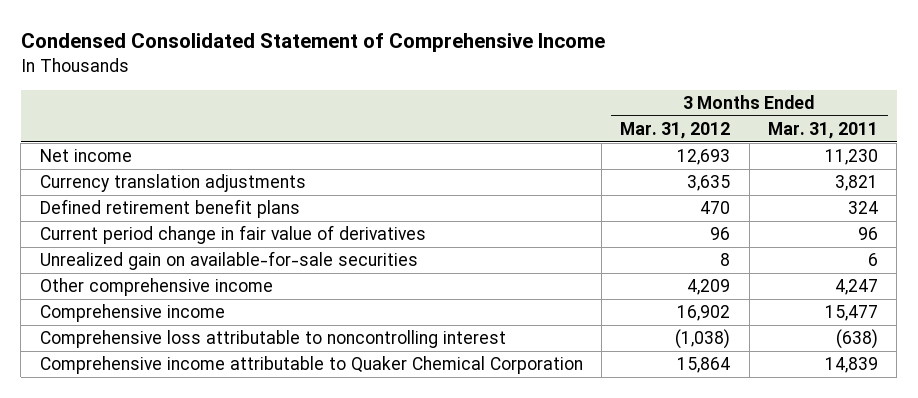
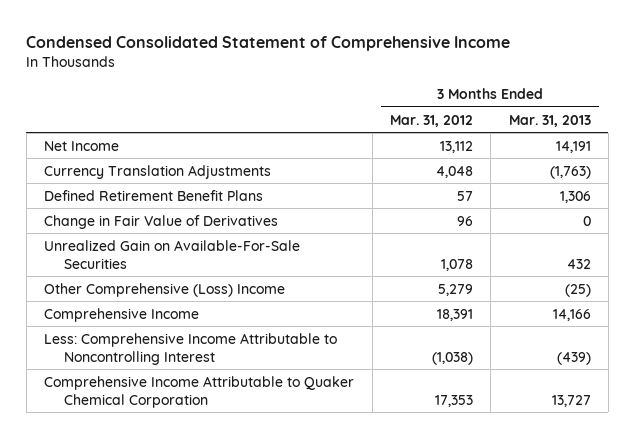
[768,121,879,139] Mar. 31, 2011 -> none
none -> [508,114,591,127] Mar. 31, 2013
[39,149,132,163] Net income -> [44,140,120,151] Net Income
[677,149,731,166] 12,693 -> [439,140,473,153] 13,112
[39,174,306,193] Currency translation adjustments -> [44,164,272,179] Currency Translation Adjustments
[687,175,731,192] 3,635 -> [435,165,473,178] 4,048
[39,199,300,219] Defined retirement benefit plans -> [44,189,264,201] Defined Retirement Benefit Plans
[700,201,731,215] 470 -> [456,190,473,201] 57
[39,225,426,245] Current period change in fair value of derivatives -> [44,214,279,229] Change in Fair Value of Derivatives
[39,251,418,271] Unrealized gain on available-for-sale securities -> [44,239,301,269] Unrealized Gain on Available-For-Sale Securities
[720,253,731,267] 8 -> [440,258,473,271] 1,078
[39,278,273,297] Other comprehensive income -> [44,282,286,297] Other Comprehensive (Loss) Income
[687,279,731,296] 4,209 -> [437,283,473,296] 5,279
[39,304,225,323] Comprehensive income -> [44,307,200,322] Comprehensive Income
[677,305,731,322] 16,902 -> [436,308,473,321] 18,391
[39,330,506,349] Comprehensive loss attributable to noncontrolling interest -> [44,332,338,365] Less: Comprehensive Income Attributable to Noncontrolling Interest
[39,356,583,375] Comprehensive income attributable to Quaker Chemical Corporation -> [44,375,355,408] Comprehensive Income Attributable to Quaker Chemical Corporation
[677,357,731,374] 15,864 -> [434,394,473,407] 17,353

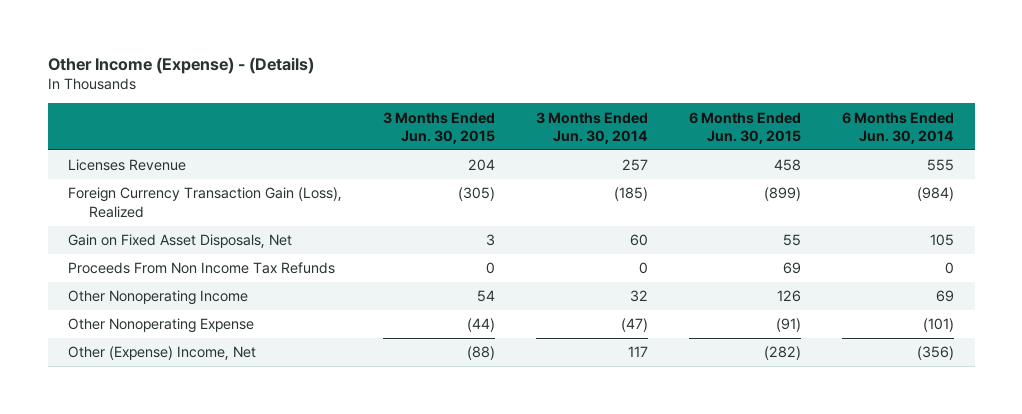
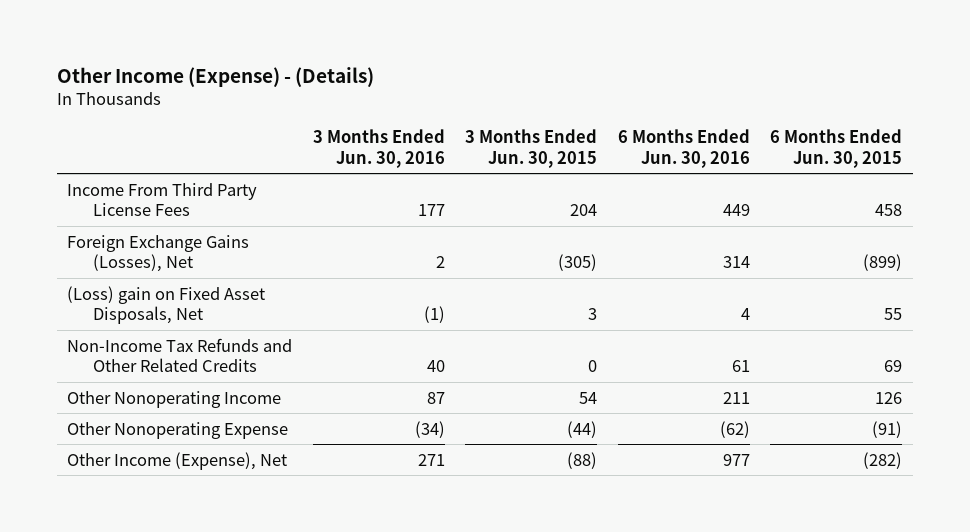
[536,111,649,144] 3 Months Ended Jun. 30, 2014 -> none
[842,111,955,144] 6 Months Ended Jun. 30, 2014 -> none
none -> [312,128,445,168] 3 Months Ended Jun. 30, 2016
none -> [617,128,750,168] 6 Months Ended Jun. 30, 2016
[68,159,187,172] Licenses Revenue -> [67,182,258,217] Income From Third Party License Fees
[68,187,343,218] Foreign Currency Transaction Gain (Loss), Realized -> [67,234,250,273] Foreign Exchange Gains (Losses), Net
[68,234,293,249] Gain on Fixed Asset Disposals, Net -> [67,285,266,325] (Loss) gain on Fixed Asset Disposals, Net
[68,262,336,275] Proceeds From Non Income Tax Refunds -> [67,337,293,373] Non-Income Tax Refunds and Other Related Credits
[68,346,257,361] Other (Expense) Income, Net -> [67,451,288,470] Other Income (Expense), Net

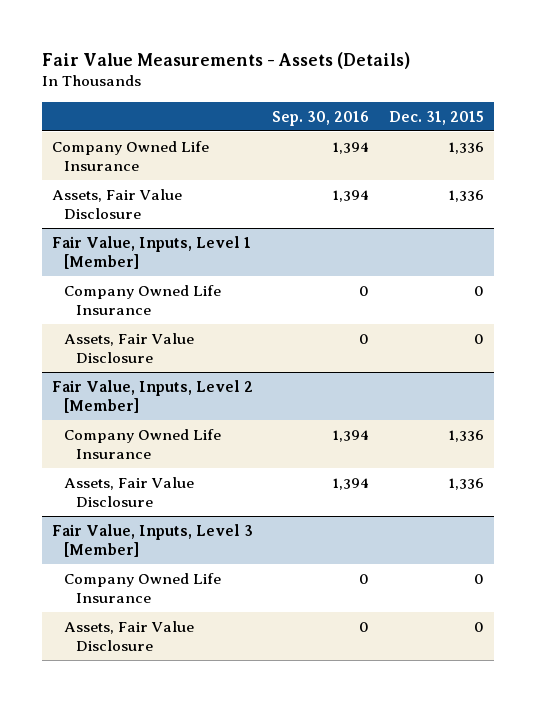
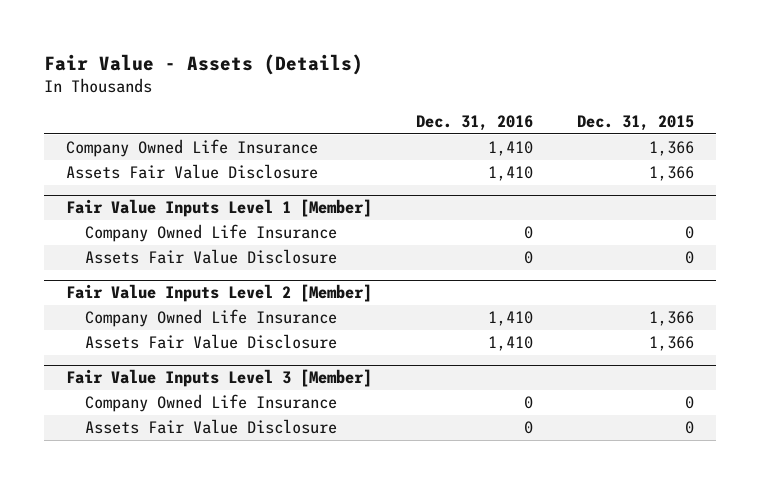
[42,51,411,69] Fair Value Measurements - Assets (Details) -> [44,54,364,76] Fair Value - Assets (Details)
[272,110,370,126] Sep. 30, 2016 -> none
none -> [416,115,534,132] Dec. 31, 2016
[448,141,485,154] 1,336 -> [649,141,695,157] 1,366
[51,188,182,219] Assets, Fair Value Disclosure -> [66,164,319,180] Assets Fair Value Disclosure
[448,189,485,202] 1,336 -> [649,166,695,182] 1,366
[51,235,251,269] Fair Value, Inputs, Level 1 [Member] -> [66,199,373,218] Fair Value Inputs Level 1 [Member]
[64,332,195,363] Assets, Fair Value Disclosure -> [85,249,338,265] Assets Fair Value Disclosure
[51,379,253,413] Fair Value, Inputs, Level 2 [Member] -> [66,284,373,303] Fair Value Inputs Level 2 [Member]
[448,429,485,442] 1,336 -> [649,311,695,327] 1,366
[64,476,195,507] Assets, Fair Value Disclosure -> [85,334,338,350] Assets Fair Value Disclosure
[448,477,485,490] 1,336 -> [649,336,695,352] 1,366
[51,523,253,557] Fair Value, Inputs, Level 3 [Member] -> [66,369,373,388] Fair Value Inputs Level 3 [Member]
[64,620,195,651] Assets, Fair Value Disclosure -> [85,419,338,435] Assets Fair Value Disclosure

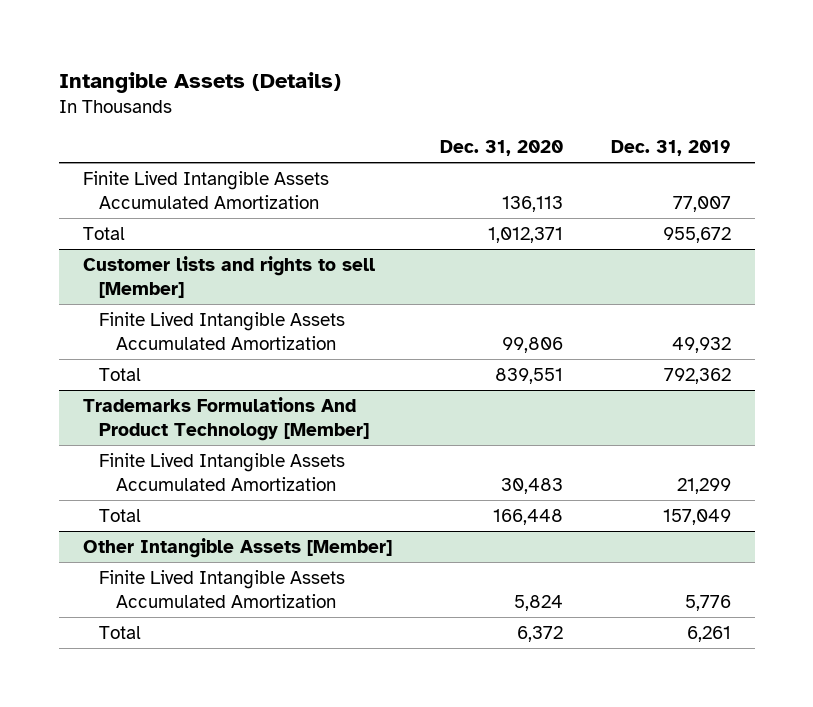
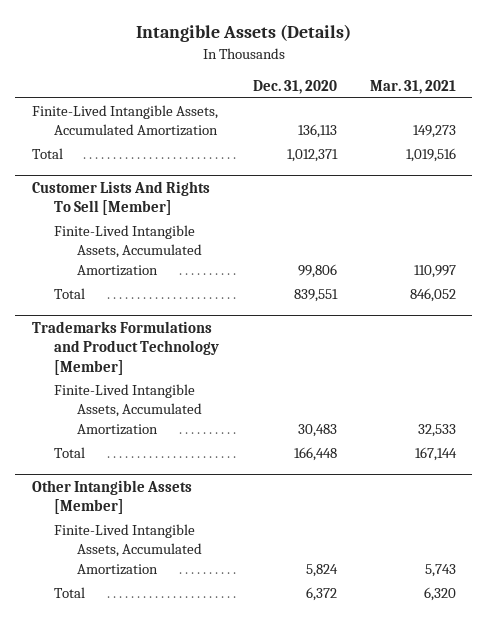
[610,140,731,157] Dec. 31, 2019 -> none
none -> [369,79,456,94] Mar. 31, 2021
[82,170,329,209] Finite Lived Intangible Assets Accumulated Amortization -> [31,105,219,137] Finite-Lived Intangible Assets, Accumulated Amortization
[82,255,375,298] Customer lists and rights to sell [Member] -> [31,180,210,216] Customer Lists And Rights To Sell [Member]
[99,311,346,350] Finite Lived Intangible Assets Accumulated Amortization -> [54,225,202,276] Finite-Lived Intangible Assets, Accumulated Amortization
[82,396,370,441] Trademarks Formulations And Product Technology [Member] -> [31,320,220,375] Trademarks Formulations and Product Technology [Member]
[99,452,346,491] Finite Lived Intangible Assets Accumulated Amortization -> [54,384,202,435] Finite-Lived Intangible Assets, Accumulated Amortization
[99,569,346,608] Finite Lived Intangible Assets Accumulated Amortization -> [54,524,202,575] Finite-Lived Intangible Assets, Accumulated Amortization

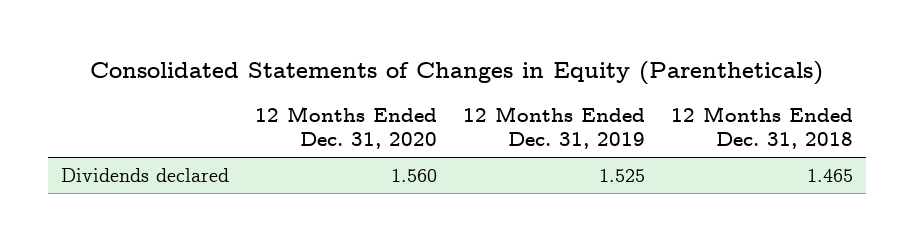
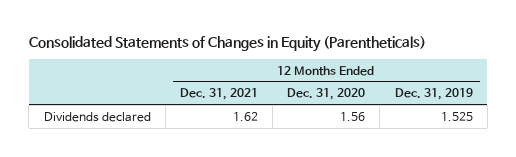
[671,105,854,150] 12 Months Ended Dec. 31, 2018 -> none
none -> [179,88,258,101] Dec. 31, 2021
[391,169,438,183] 1.560 -> [340,111,366,121] 1.56

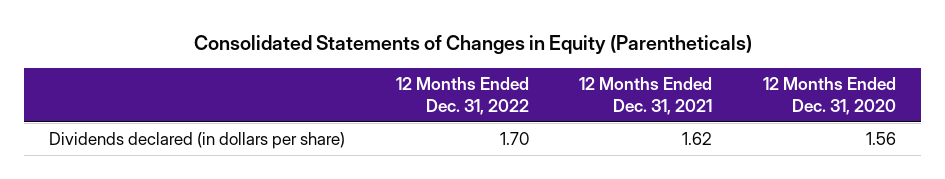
[394,88,473,101] Dec. 31, 2019 -> none
none -> [395,76,529,115] 12 Months Ended Dec. 31, 2022
[43,111,151,122] Dividends declared -> [49,132,346,150] Dividends declared (in dollars per share)

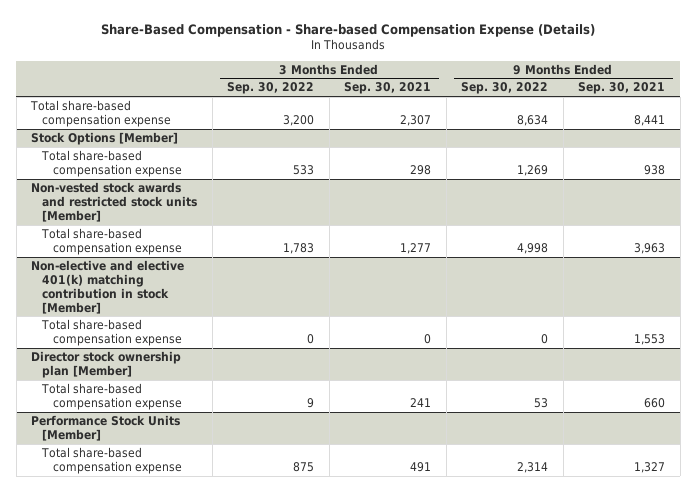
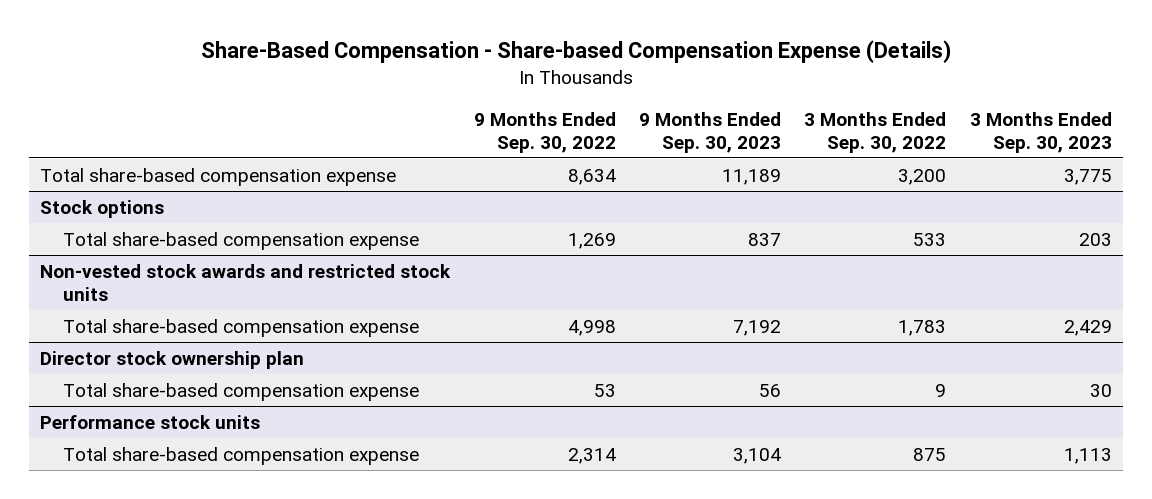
[344,82,432,95] Sep. 30, 2021 -> none
[578,82,666,95] Sep. 30, 2021 -> none
none -> [639,111,782,153] 9 Months Ended Sep. 30, 2023
none -> [969,111,1112,153] 3 Months Ended Sep. 30, 2023
[31,132,179,146] Stock Options [Member] -> [40,199,165,218] Stock options
[31,182,198,222] Non-vested stock awards and restricted stock units [Member] -> [40,263,452,301] Non-vested stock awards and restricted stock units
[31,260,185,314] Non-elective and elective 401(k) matching contribution in stock [Member] -> none
[41,319,182,346] Total share-based compensation expense -> none
[31,351,182,378] Director stock ownership plan [Member] -> [40,350,305,369] Director stock ownership plan
[31,415,181,441] Performance Stock Units [Member] -> [40,414,261,429] Performance stock units

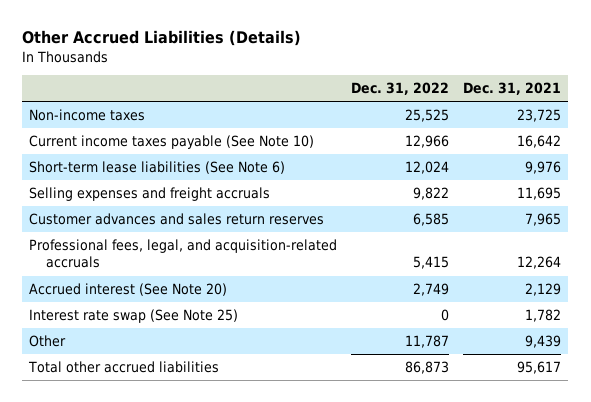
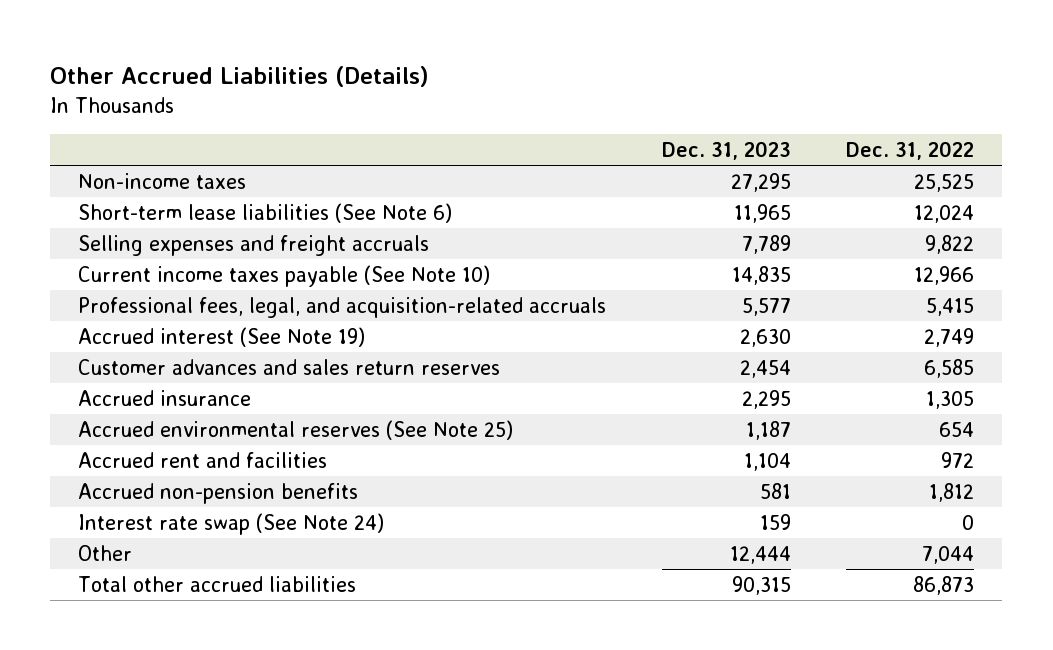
[463,82,562,96] Dec. 31, 2021 -> none
none -> [661,140,791,160] Dec. 31, 2023
[29,135,315,150] Current income taxes payable (See Note 10) -> [78,264,491,287] Current income taxes payable (See Note 10)
[29,283,228,297] Accrued interest (See Note 20) -> [78,326,366,347] Accrued interest (See Note 19)
[29,213,325,226] Customer advances and sales return reserves -> [78,358,501,375] Customer advances and sales return reserves
none -> [78,389,252,406] Accrued insurance
none -> [78,419,514,440] Accrued environmental reserves (See Note 25)
none -> [78,451,328,468] Accrued rent and facilities
none -> [78,482,359,504] Accrued non-pension benefits
[29,309,239,324] Interest rate swap (See Note 25) -> [78,512,385,535] Interest rate swap (See Note 24)
[405,335,450,349] 11,787 -> [922,545,975,564] 7,044

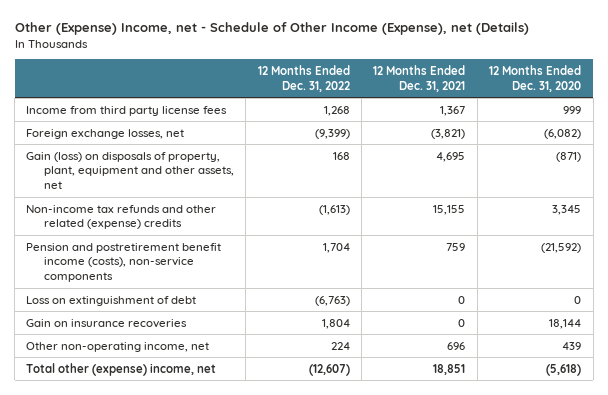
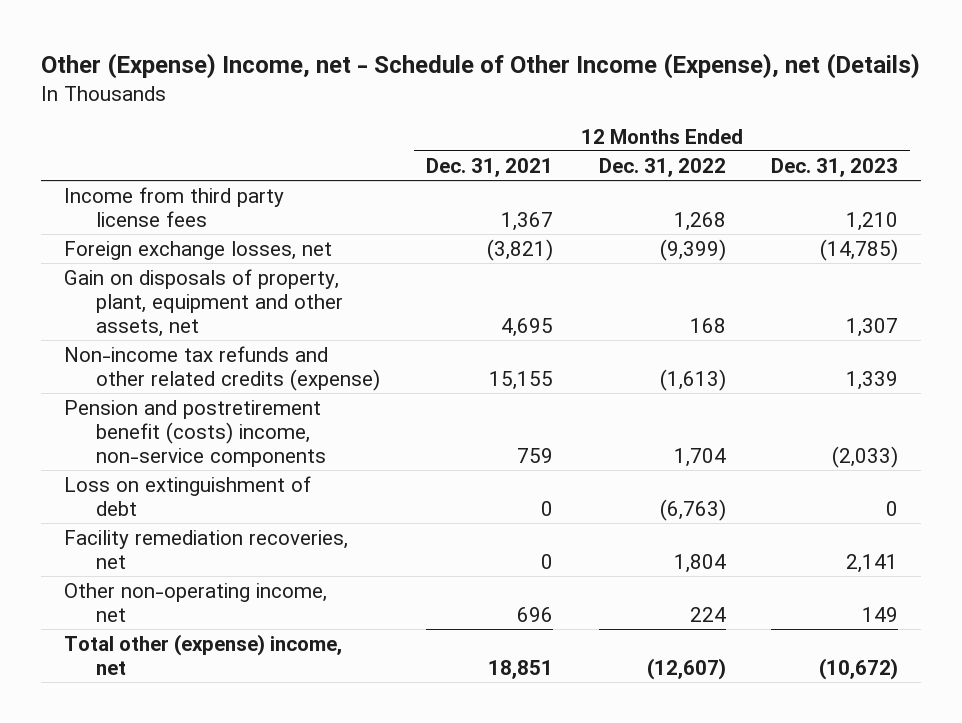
[489,65,582,92] 12 Months Ended Dec. 31, 2020 -> none
none -> [771,157,899,177] Dec. 31, 2023
[26,151,234,189] Gain (loss) on disposals of property, plant, equipment and other assets, net -> [63,268,344,338] Gain on disposals of property, plant, equipment and other assets, net
[26,204,217,230] Non-income tax refunds and other related (expense) credits -> [63,345,381,391] Non-income tax refunds and other related credits (expense)
[26,242,222,282] Pension and postretirement benefit income (costs), non-service components -> [63,399,327,468] Pension and postretirement benefit (costs) income, non-service components
[26,318,188,328] Gain on insurance recoveries -> [63,529,348,569] Facility remediation recoveries, net

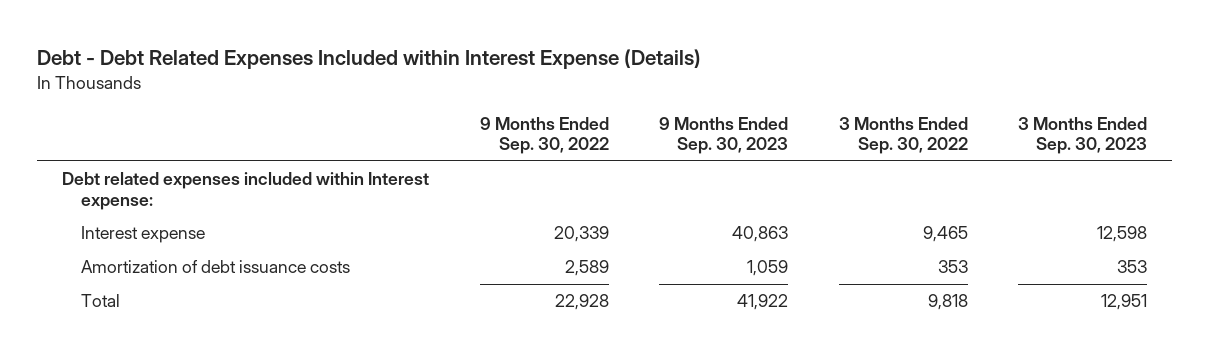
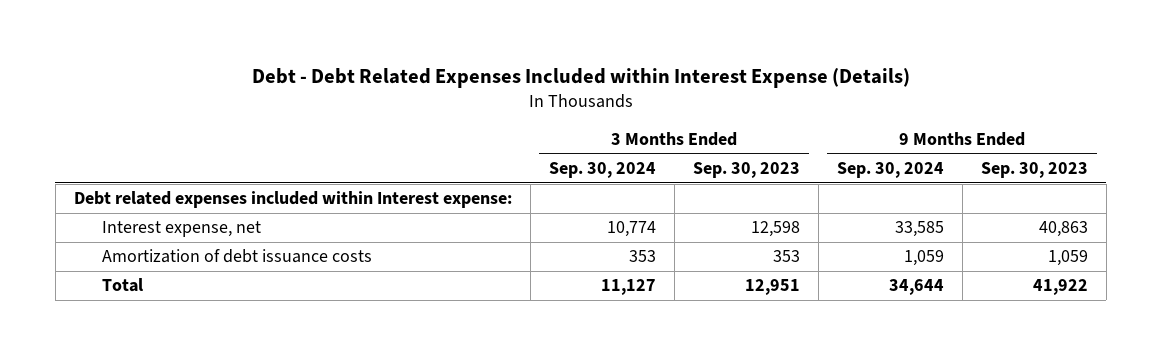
[479,116,609,155] 9 Months Ended Sep. 30, 2022 -> none
[838,116,968,155] 3 Months Ended Sep. 30, 2022 -> none
none -> [548,162,656,179] Sep. 30, 2024
none -> [836,162,944,179] Sep. 30, 2024
[80,226,205,244] Interest expense -> [101,221,261,238] Interest expense, net

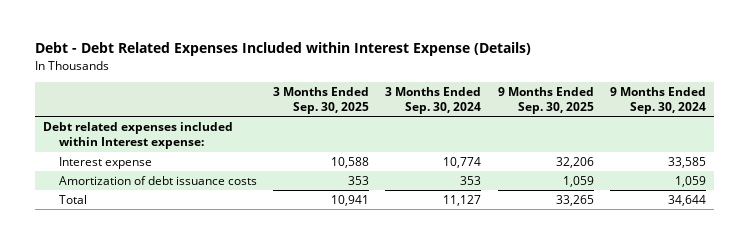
[692,162,800,179] Sep. 30, 2023 -> none
[980,162,1088,179] Sep. 30, 2023 -> none
none -> [273,86,370,115] 3 Months Ended Sep. 30, 2025
none -> [497,86,594,115] 9 Months Ended Sep. 30, 2025
[101,221,261,238] Interest expense, net -> [58,156,152,169] Interest expense

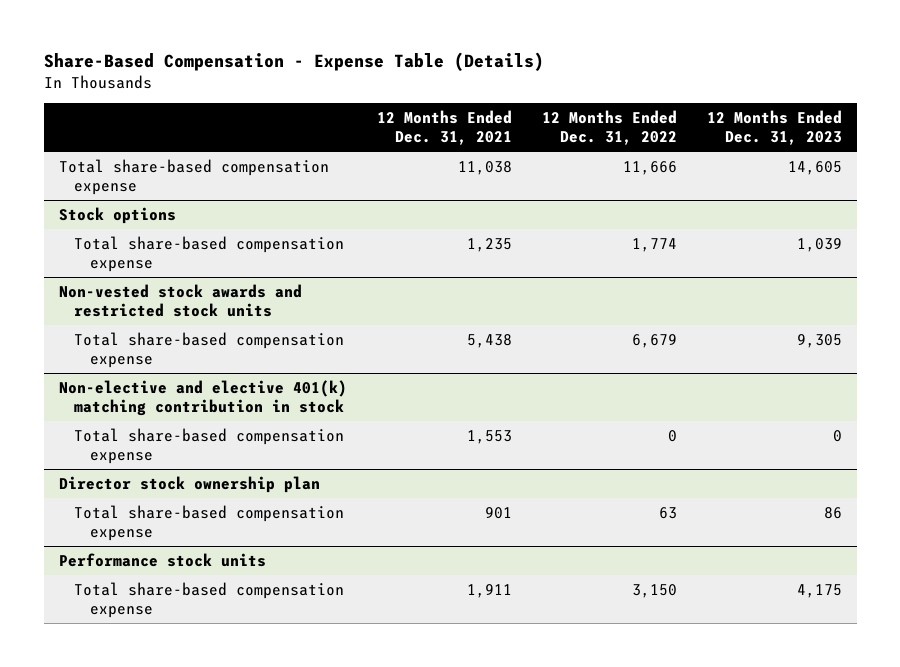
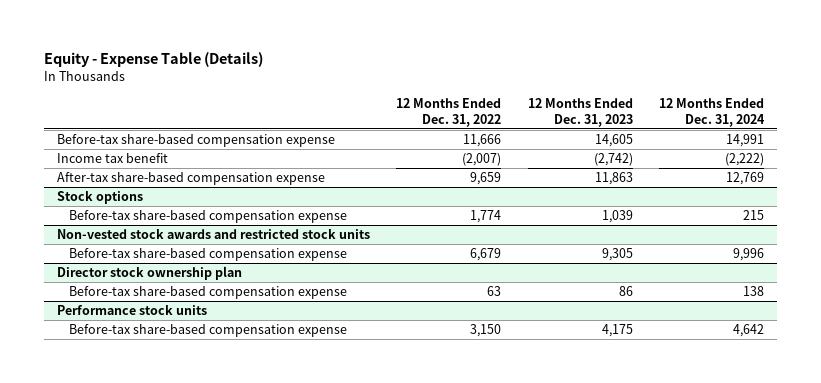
[43,52,544,72] Share-Based Compensation - Expense Table (Details) -> [43,51,263,67] Equity - Expense Table (Details)
[376,110,512,145] 12 Months Ended Dec. 31, 2021 -> none
none -> [658,97,765,127] 12 Months Ended Dec. 31, 2024
[58,158,329,195] Total share-based compensation expense -> [57,134,336,148] Before-tax share-based compensation expense
none -> [57,153,169,164] Income tax benefit
none -> [57,172,326,186] After-tax share-based compensation expense
[74,235,345,272] Total share-based compensation expense -> [69,210,348,224] Before-tax share-based compensation expense
[58,379,347,416] Non-elective and elective 401(k) matching contribution in stock -> none
[74,427,345,464] Total share-based compensation expense -> none
[74,331,345,368] Total share-based compensation expense -> [69,248,348,262] Before-tax share-based compensation expense
[74,504,345,541] Total share-based compensation expense -> [69,286,348,300] Before-tax share-based compensation expense
[74,581,345,618] Total share-based compensation expense -> [69,324,348,338] Before-tax share-based compensation expense

